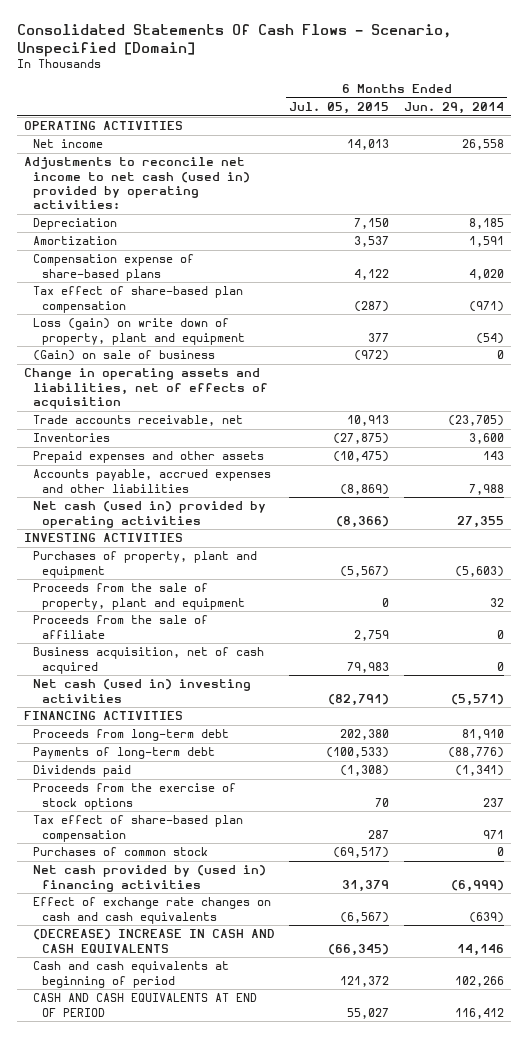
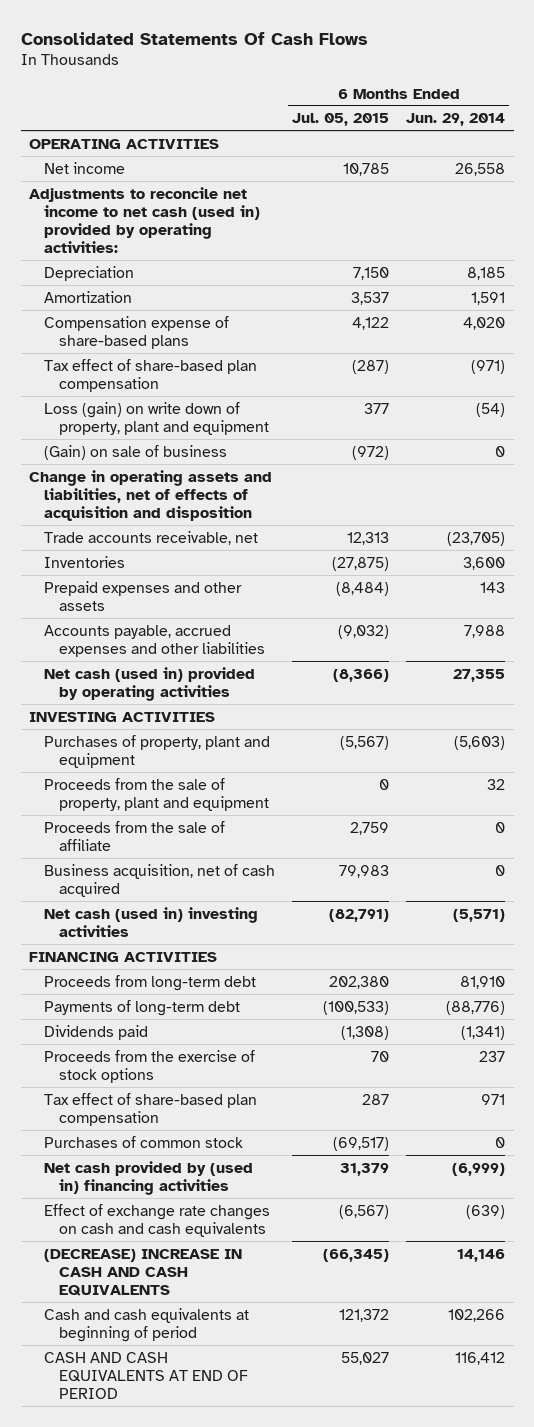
[16,23,451,57] Consolidated Statements Of Cash Flows - Scenario, Unspecified [Domain] -> [20,31,368,45] Consolidated Statements Of Cash Flows
[347,139,390,151] 14,013 -> [343,162,390,176] 10,785
[23,368,268,410] Change in operating assets and liabilities, net of effects of acquisition -> [29,469,273,521] Change in operating assets and liabilities, net of effects of acquisition and disposition
[347,415,390,427] 10,913 -> [347,531,390,545] 12,313
[333,451,390,463] (10,475) -> [336,581,390,596] (8,484)
[340,483,390,495] (8,869) -> [338,624,390,639] (9,032)

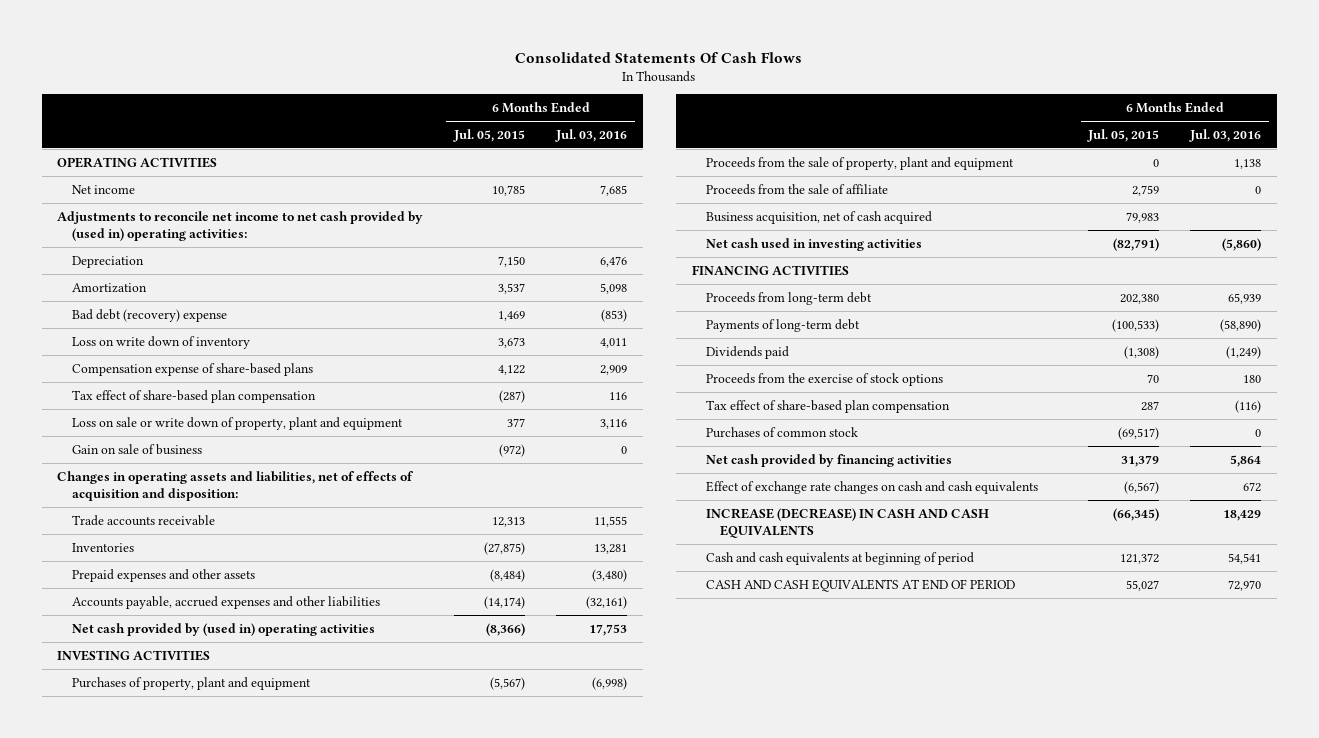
[406,113,506,127] Jun. 29, 2014 -> none
none -> [555,128,628,142] Jul. 03, 2016
[29,186,260,253] Adjustments to reconcile net income to net cash (used in) provided by operating activities: -> [57,210,424,241] Adjustments to reconcile net income to net cash provided by (used in) operating activities:
none -> [71,308,227,322] Bad debt (recovery) expense
none -> [71,335,250,349] Loss on write down of inventory
[43,401,269,435] Loss (gain) on write down of property, plant and equipment -> [71,416,403,430] Loss on sale or write down of property, plant and equipment
[43,444,227,460] (Gain) on sale of business -> [71,443,202,455] Gain on sale of business
[29,469,273,521] Change in operating assets and liabilities, net of effects of acquisition and disposition -> [57,470,415,501] Changes in operating assets and liabilities, net of effects of acquisition and disposition:
[43,530,258,545] Trade accounts receivable, net -> [71,514,215,526] Trade accounts receivable
[338,624,390,639] (9,032) -> [484,595,526,609] (14,174)
[43,666,255,701] Net cash (used in) provided by operating activities -> [71,622,375,636] Net cash provided by (used in) operating activities
[43,906,258,937] Net cash (used in) investing activities -> [705,237,922,251] Net cash used in investing activities
[43,1160,253,1195] Net cash provided by (used in) financing activities -> [705,453,952,467] Net cash provided by financing activities
[43,1248,242,1296] (DECREASE) INCREASE IN CASH AND CASH EQUIVALENTS -> [705,507,989,538] INCREASE (DECREASE) IN CASH AND CASH EQUIVALENTS

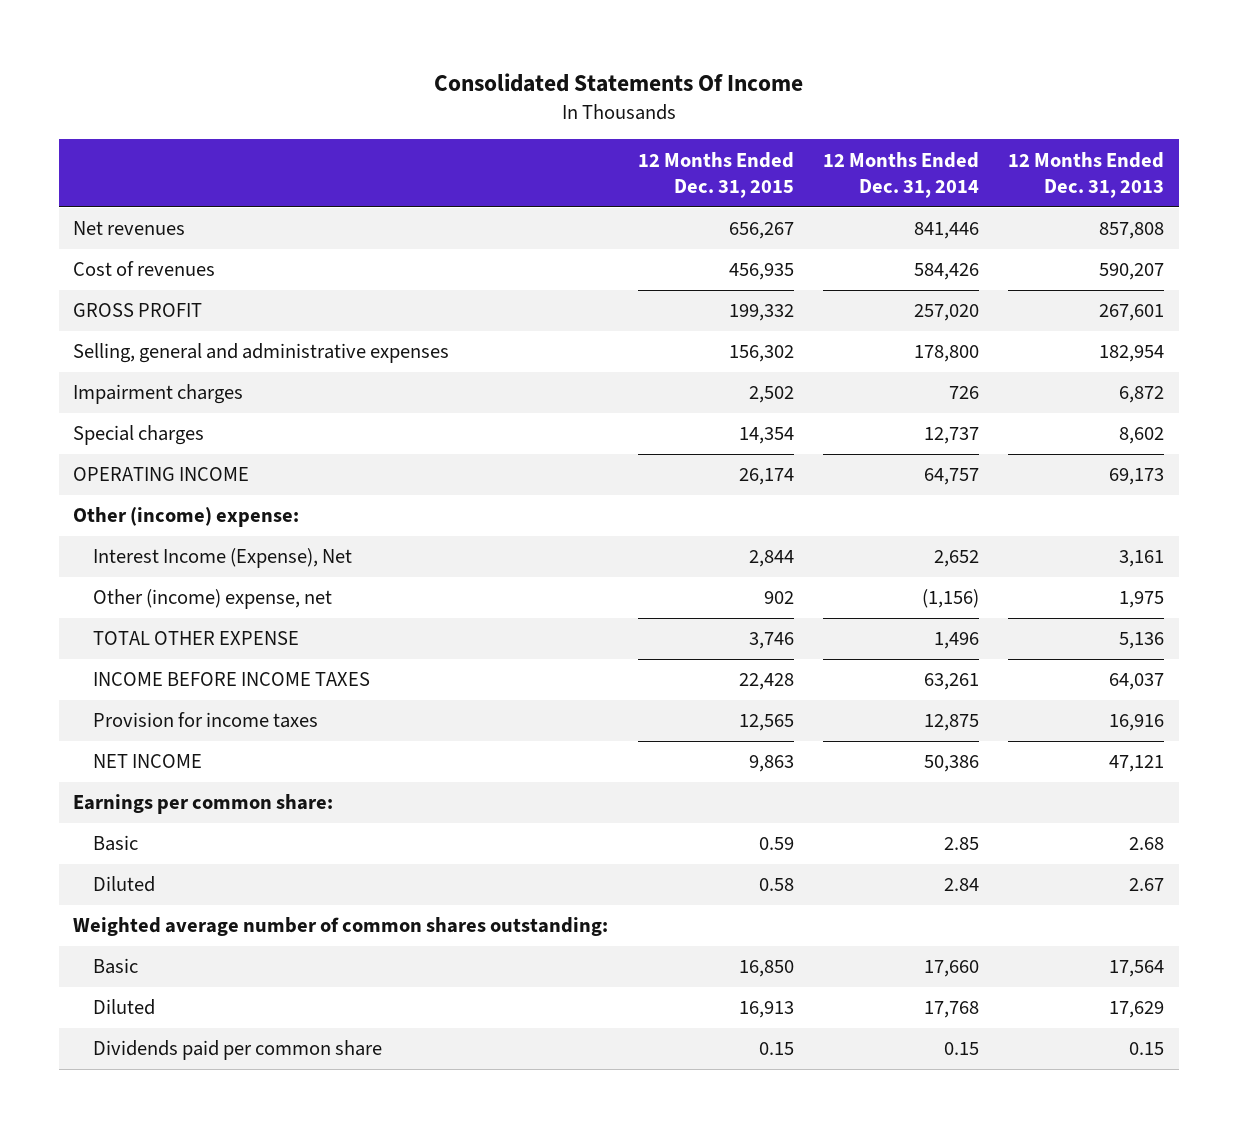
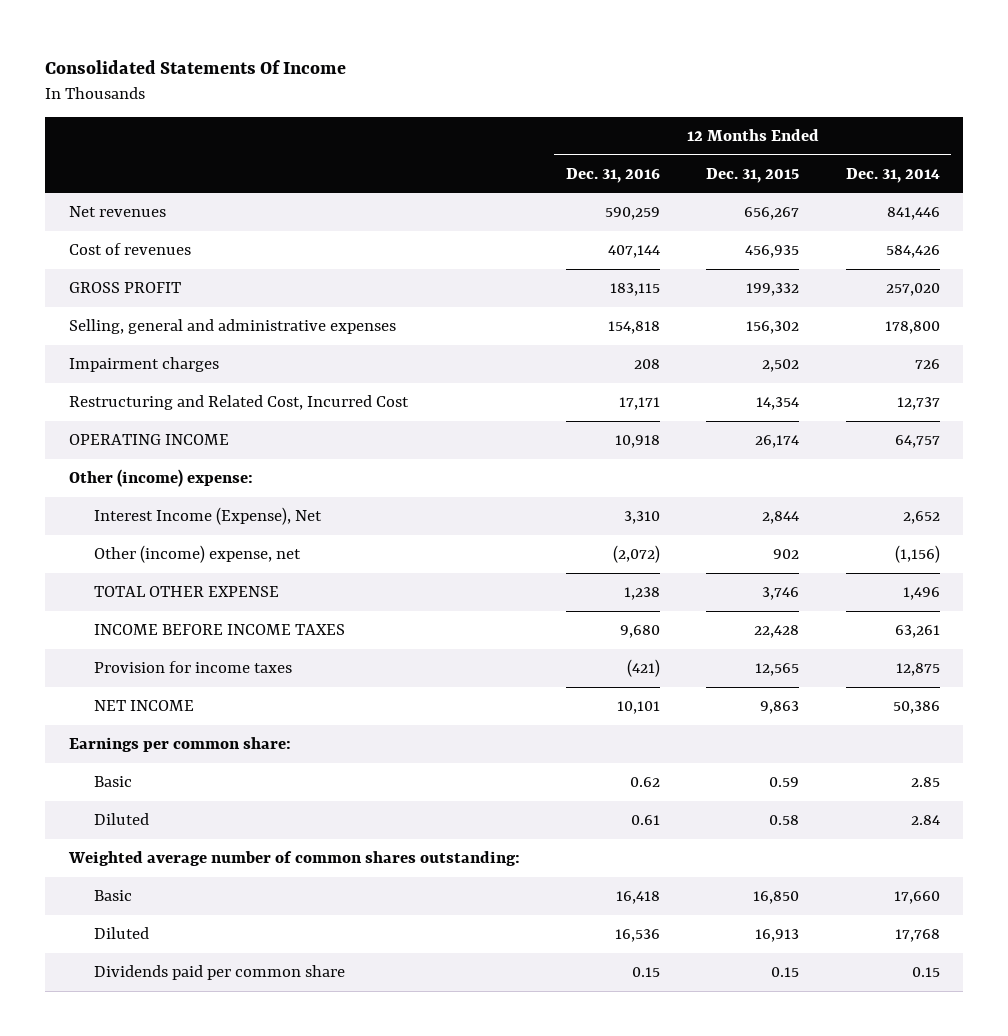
[1008,151,1165,199] 12 Months Ended Dec. 31, 2013 -> none
none -> [565,167,660,183] Dec. 31, 2016
[73,425,205,446] Special charges -> [68,395,409,411] Restructuring and Related Cost, Incurred Cost

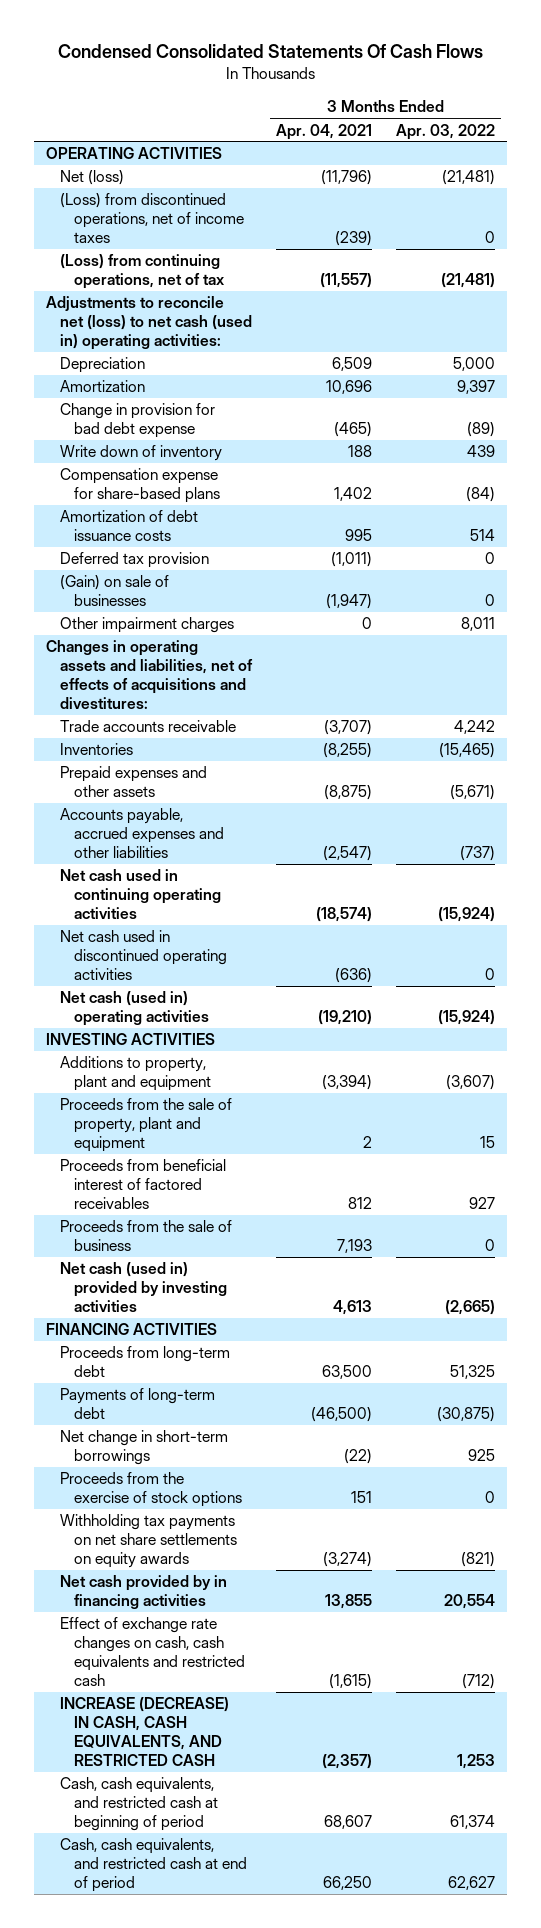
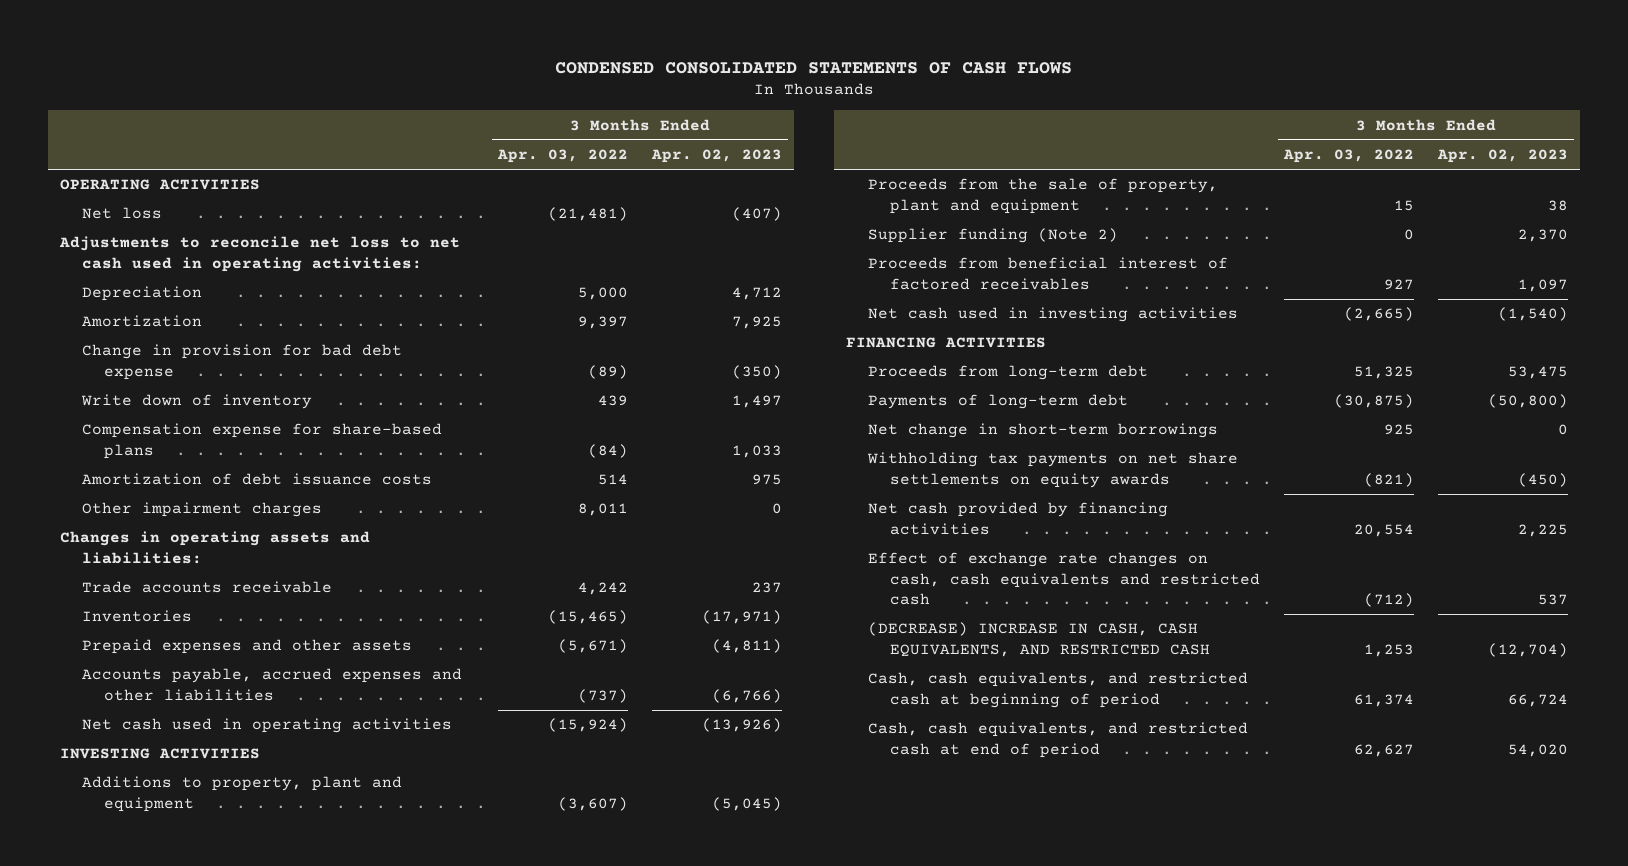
[57,44,483,59] Condensed Consolidated Statements Of Cash Flows -> [554,61,1072,74] CONDENSED CONSOLIDATED STATEMENTS OF CASH FLOWS
[276,123,373,140] Apr. 04, 2021 -> none
none -> [651,149,783,164] Apr. 02, 2023
[59,193,244,243] (Loss) from discontinued operations, net of income taxes -> none
[59,254,225,290] (Loss) from continuing operations, net of tax -> none
[59,170,124,186] Net (loss) -> [82,207,163,220] Net loss
[46,296,252,350] Adjustments to reconcile net (loss) to net cash (used in) operating activities: -> [59,236,461,272] Adjustments to reconcile net loss to net cash used in operating activities:
[59,552,209,569] Deferred tax provision -> none
[59,575,169,607] (Gain) on sale of businesses -> none
[46,640,253,709] Changes in operating assets and liabilities, net of effects of acquisitions and divestitures: -> [60,531,371,564] Changes in operating assets and liabilities:
[59,869,221,919] Net cash used in continuing operating activities -> none
[59,930,227,980] Net cash used in discontinued operating activities -> none
[59,991,209,1027] Net cash (used in) operating activities -> [82,718,453,734] Net cash used in operating activities
none -> [867,228,1118,244] Supplier funding (Note 2)
[59,1220,232,1252] Proceeds from the sale of business -> none
[59,1262,227,1312] Net cash (used in) provided by investing activities -> [867,307,1238,323] Net cash used in investing activities
[59,1472,242,1508] Proceeds from the exercise of stock options -> none
[59,1575,227,1610] Net cash provided by in financing activities -> [867,502,1168,535] Net cash provided by financing activities
[59,1697,229,1766] INCREASE (DECREASE) IN CASH, CASH EQUIVALENTS, AND RESTRICTED CASH -> [867,622,1211,657] (DECREASE) INCREASE IN CASH, CASH EQUIVALENTS, AND RESTRICTED CASH

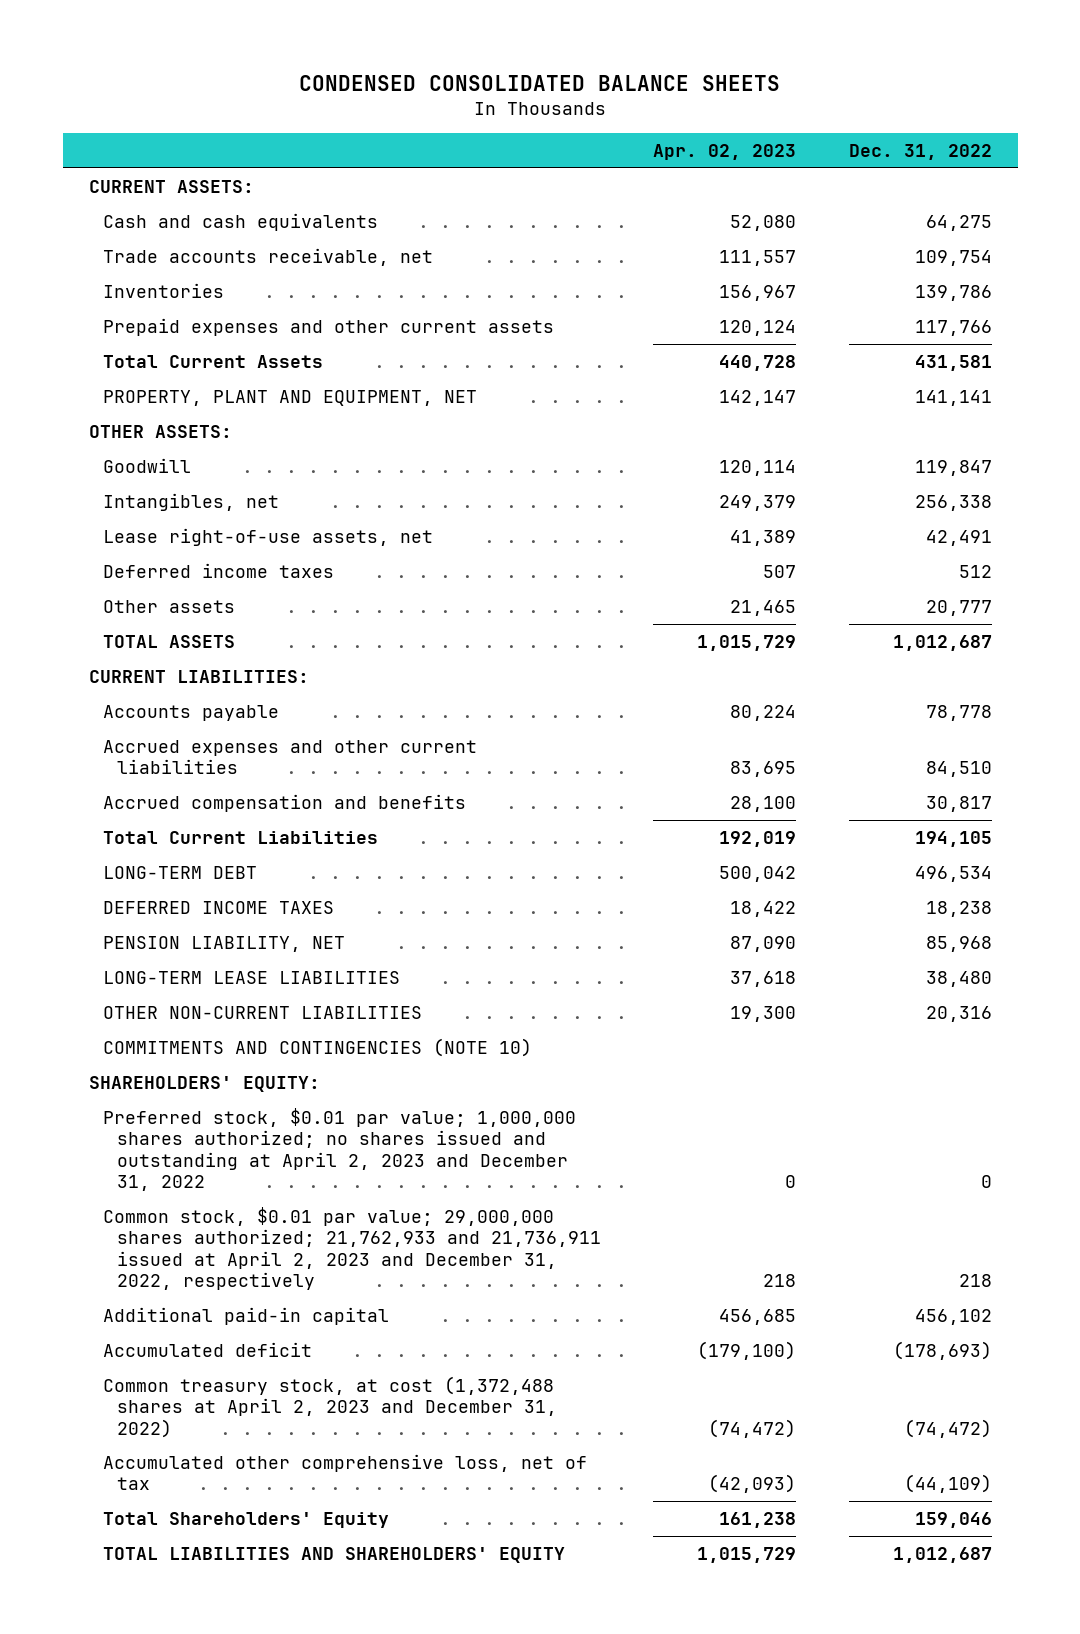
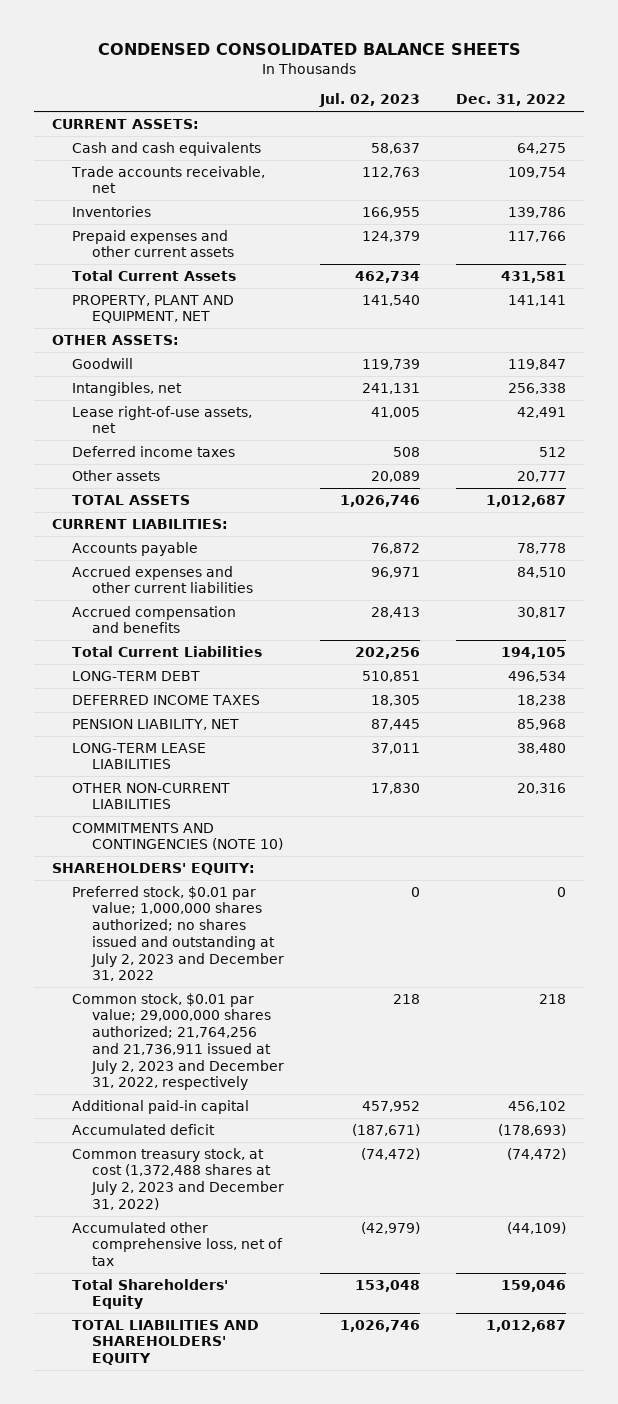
[653,144,797,161] Apr. 02, 2023 -> none
none -> [319,93,421,108] Jul. 02, 2023
[102,1107,576,1191] Preferred stock, $0.01 par value; 1,000,000 shares authorized; no shares issued and outstanding at April 2, 2023 and December 31, 2022 -> [72,885,284,982] Preferred stock, $0.01 par value; 1,000,000 shares authorized; no shares issued and outstanding at July 2, 2023 and December 31, 2022
[102,1206,601,1290] Common stock, $0.01 par value; 29,000,000 shares authorized; 21,762,933 and 21,736,911 issued at April 2, 2023 and December 31, 2022, respectively -> [72,992,284,1091] Common stock, $0.01 par value; 29,000,000 shares authorized; 21,764,256 and 21,736,911 issued at July 2, 2023 and December 31, 2022, respectively
[102,1375,557,1438] Common treasury stock, at cost (1,372,488 shares at April 2, 2023 and December 31, 2022) -> [72,1147,284,1210] Common treasury stock, at cost (1,372,488 shares at July 2, 2023 and December 31, 2022)

